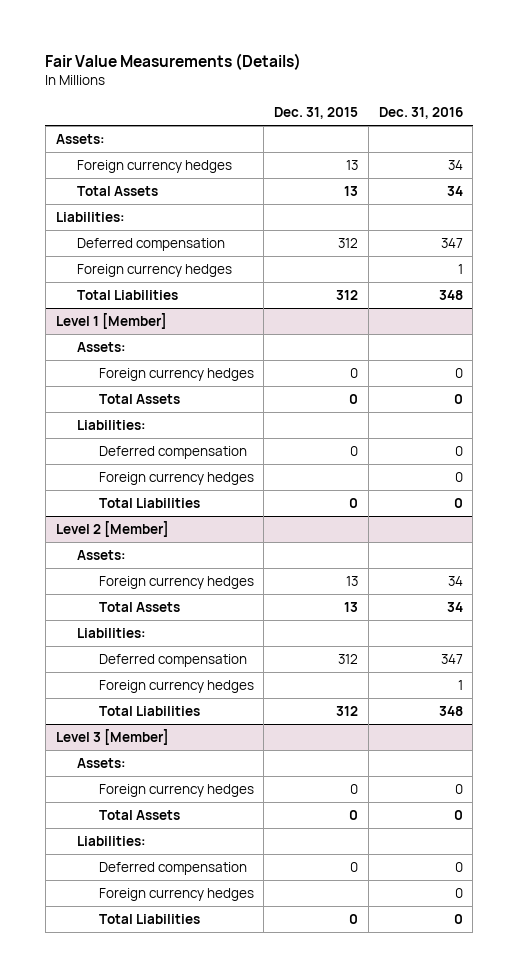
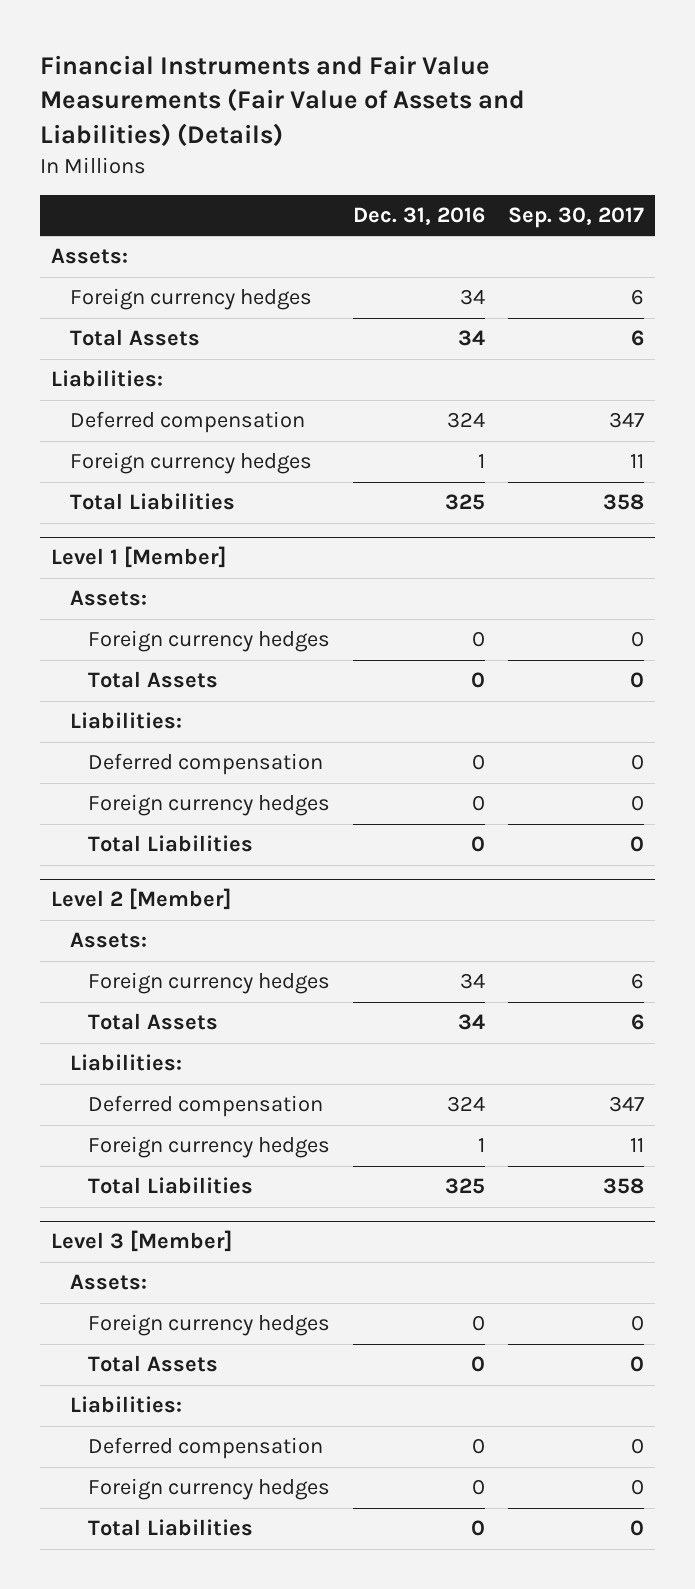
[45,52,302,70] Fair Value Measurements (Details) -> [39,55,525,147] Financial Instruments and Fair Value Measurements (Fair Value of Assets and Liabilities) (Details)
[274,106,359,119] Dec. 31, 2015 -> none
none -> [507,207,644,229] Sep. 30, 2017
[440,238,463,249] 347 -> [446,412,485,429] 324
[438,290,463,301] 348 -> [444,494,485,511] 325
[440,654,463,665] 347 -> [446,1096,485,1113] 324
[438,706,463,717] 348 -> [444,1178,485,1195] 325

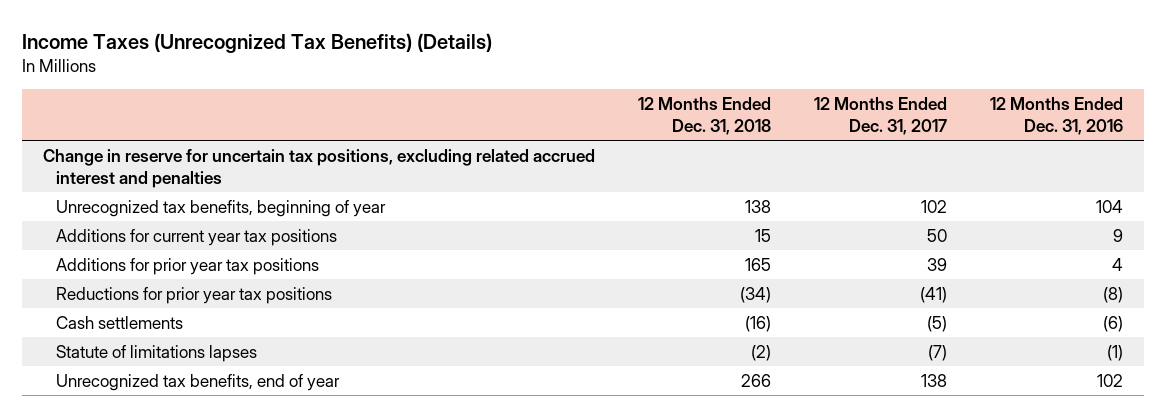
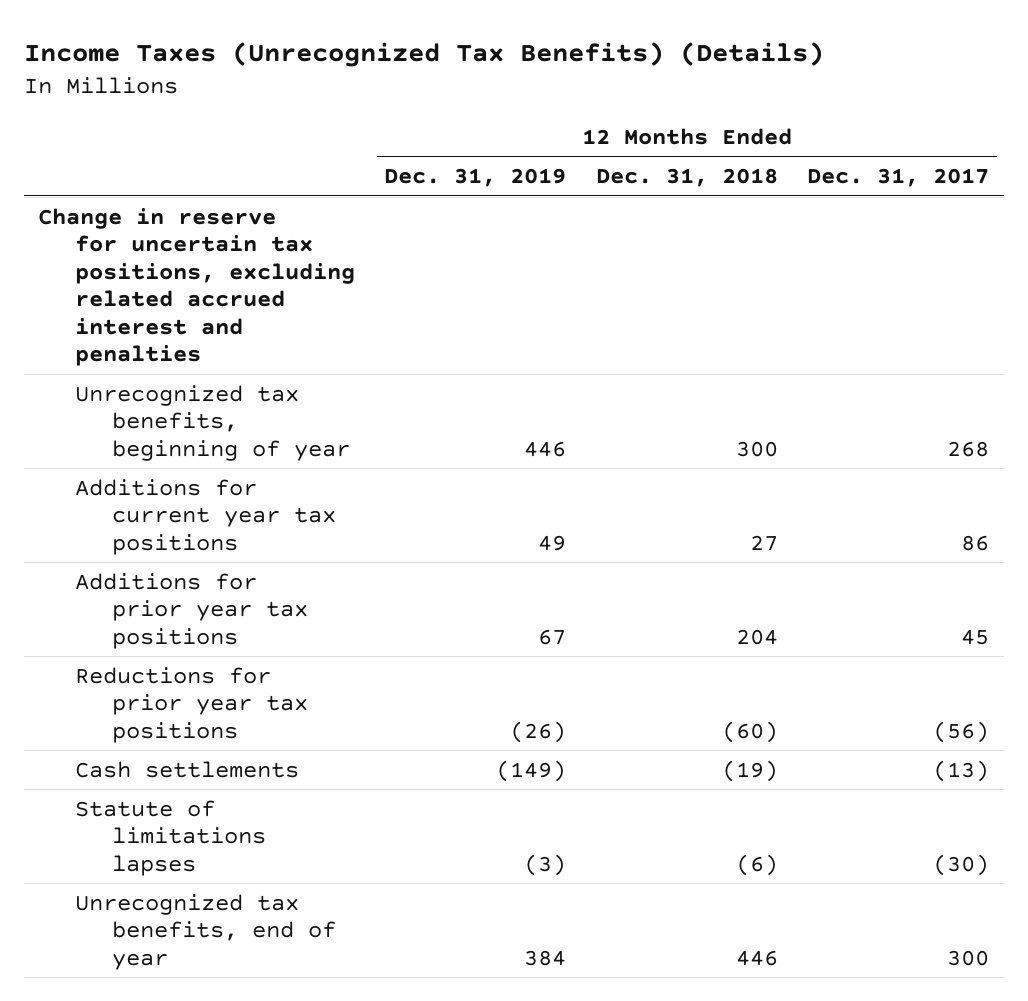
[989,96,1123,136] 12 Months Ended Dec. 31, 2016 -> none
none -> [384,167,567,187] Dec. 31, 2019
[745,199,772,213] 138 -> [735,440,778,457] 300
[921,199,948,213] 102 -> [947,440,990,457] 268
[755,228,772,242] 15 -> [749,534,778,551] 27
[927,228,948,242] 50 -> [961,534,990,551] 86
[745,257,772,271] 165 -> [735,628,778,645] 204
[927,257,948,271] 39 -> [961,628,990,645] 45
[740,286,772,303] (34) -> [721,720,778,743] (60)
[920,286,948,303] (41) -> [933,720,990,743] (56)
[745,315,772,332] (16) -> [721,759,778,782] (19)
[927,315,948,332] (5) -> [933,759,990,782] (13)
[751,344,772,361] (2) -> [735,853,778,876] (6)
[928,344,948,361] (7) -> [933,853,990,876] (30)
[741,373,772,387] 266 -> [735,949,778,966] 446
[921,373,948,387] 138 -> [947,949,990,966] 300

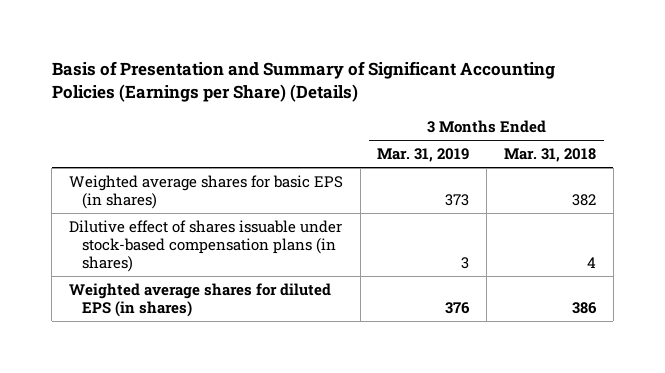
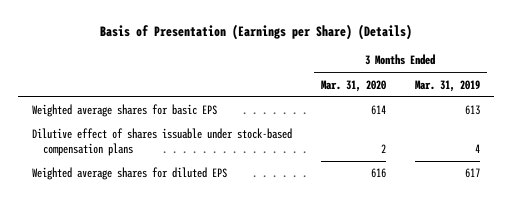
[51,61,555,103] Basis of Presentation and Summary of Significant Accounting Policies (Earnings per Share) (Details) -> [99,24,412,41] Basis of Presentation (Earnings per Share) (Details)
[503,148,596,163] Mar. 31, 2018 -> none
none -> [320,79,386,92] Mar. 31, 2020
[69,174,344,209] Weighted average shares for basic EPS (in shares) -> [32,104,218,118] Weighted average shares for basic EPS
[445,193,470,206] 373 -> [464,105,480,116] 613
[69,219,343,273] Dilutive effect of shares issuable under stock-based compensation plans (in shares) -> [32,128,293,156] Dilutive effect of shares issuable under stock-based compensation plans
[461,257,470,270] 3 -> [474,143,480,153] 4
[69,282,332,317] Weighted average shares for diluted EPS (in shares) -> [32,167,228,181] Weighted average shares for diluted EPS
[445,301,471,314] 376 -> [464,168,480,179] 617

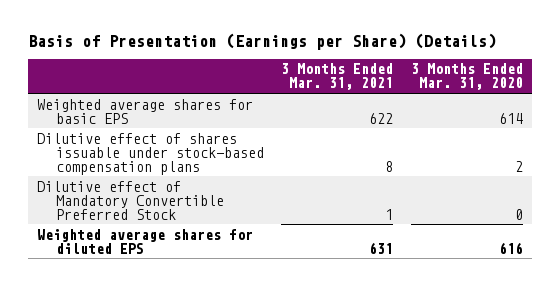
[414,79,480,92] Mar. 31, 2019 -> none
none -> [281,63,394,91] 3 Months Ended Mar. 31, 2021
none -> [37,180,224,220] Dilutive effect of Mandatory Convertible Preferred Stock

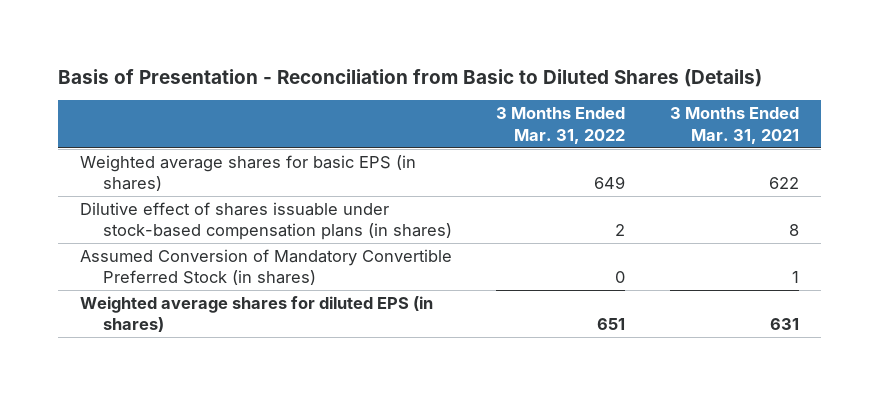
[28,32,497,50] Basis of Presentation (Earnings per Share) (Details) -> [57,68,762,87] Basis of Presentation - Reconciliation from Basic to Diluted Shares (Details)
[411,63,524,91] 3 Months Ended Mar. 31, 2020 -> none
none -> [496,107,626,144] 3 Months Ended Mar. 31, 2022
[37,98,254,124] Weighted average shares for basic EPS -> [79,155,416,192] Weighted average shares for basic EPS (in shares)
[37,132,264,175] Dilutive effect of shares issuable under stock-based compensation plans -> [79,202,453,241] Dilutive effect of shares issuable under stock-based compensation plans (in shares)
[37,180,224,220] Dilutive effect of Mandatory Convertible Preferred Stock -> [79,249,452,286] Assumed Conversion of Mandatory Convertible Preferred Stock (in shares)
[37,228,254,254] Weighted average shares for diluted EPS -> [79,296,433,333] Weighted average shares for diluted EPS (in shares)

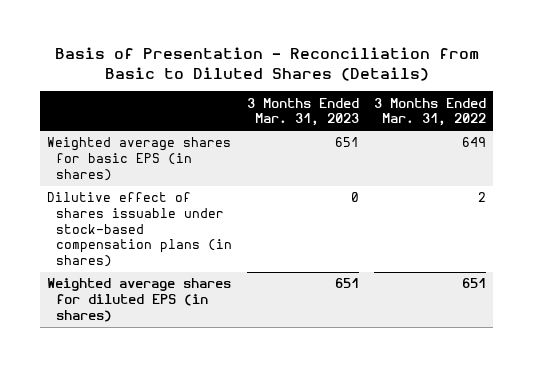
[669,107,799,144] 3 Months Ended Mar. 31, 2021 -> none
none -> [246,97,359,127] 3 Months Ended Mar. 31, 2023
[79,249,452,286] Assumed Conversion of Mandatory Convertible Preferred Stock (in shares) -> none

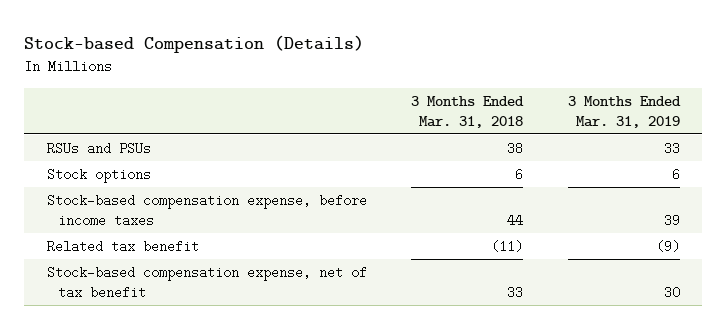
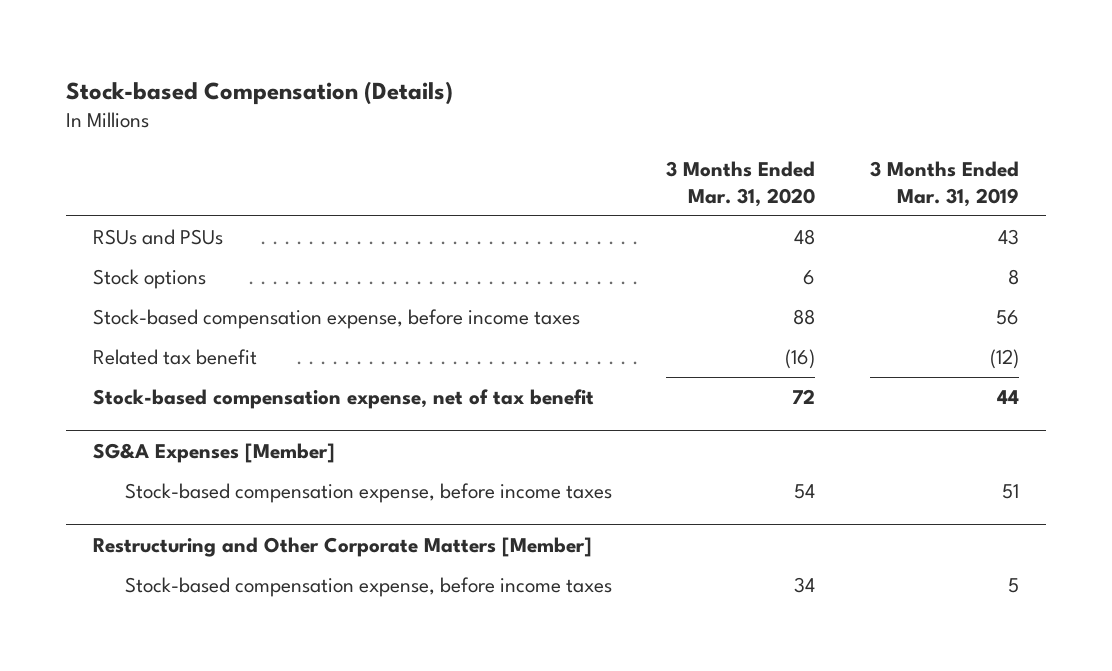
[411,95,525,128] 3 Months Ended Mar. 31, 2018 -> none
none -> [666,160,816,207] 3 Months Ended Mar. 31, 2020
[663,142,680,156] 33 -> [997,229,1019,246] 43
[671,168,680,182] 6 -> [1007,269,1019,286] 8
[663,213,680,227] 39 -> [995,310,1019,326] 56
[655,240,680,254] (9) -> [989,349,1019,370] (12)
[663,285,680,299] 30 -> [996,390,1019,405] 44
none -> [93,442,336,463] SG&A Expenses [Member]
none -> [125,483,613,504] Stock-based compensation expense, before income taxes
none -> [93,536,593,557] Restructuring and Other Corporate Matters [Member]
none -> [125,577,613,598] Stock-based compensation expense, before income taxes

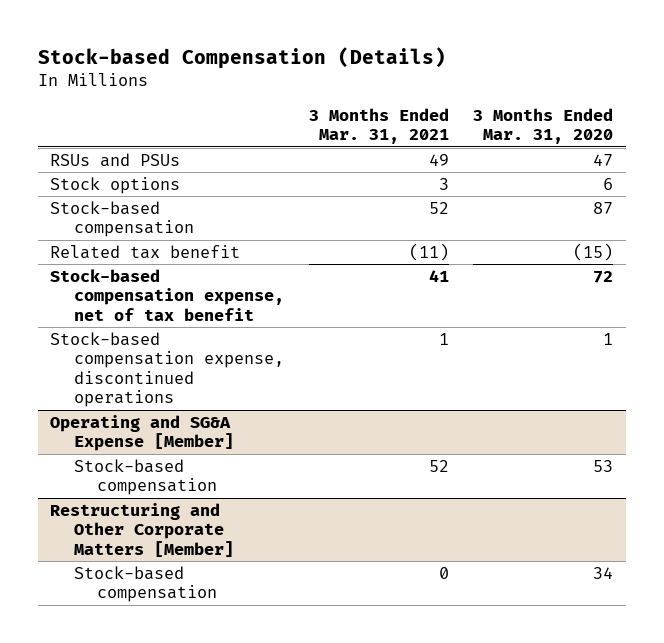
[869,160,1019,207] 3 Months Ended Mar. 31, 2019 -> none
none -> [308,107,449,145] 3 Months Ended Mar. 31, 2021
[794,229,816,246] 48 -> [593,154,614,167] 47
[93,309,581,330] Stock-based compensation expense, before income taxes -> [50,201,194,238] Stock-based compensation
[793,309,816,326] 88 -> [593,202,614,215] 87
[785,349,816,370] (16) -> [573,243,614,262] (15)
[93,442,336,463] SG&A Expenses [Member] -> none
none -> [50,332,284,408] Stock-based compensation expense, discontinued operations
none -> [50,415,234,452] Operating and SG&A Expense [Member]
[125,483,613,504] Stock-based compensation expense, before income taxes -> [73,459,218,496] Stock-based compensation
[794,484,816,500] 54 -> [593,460,614,473] 53
[125,577,613,598] Stock-based compensation expense, before income taxes -> [73,566,218,603] Stock-based compensation

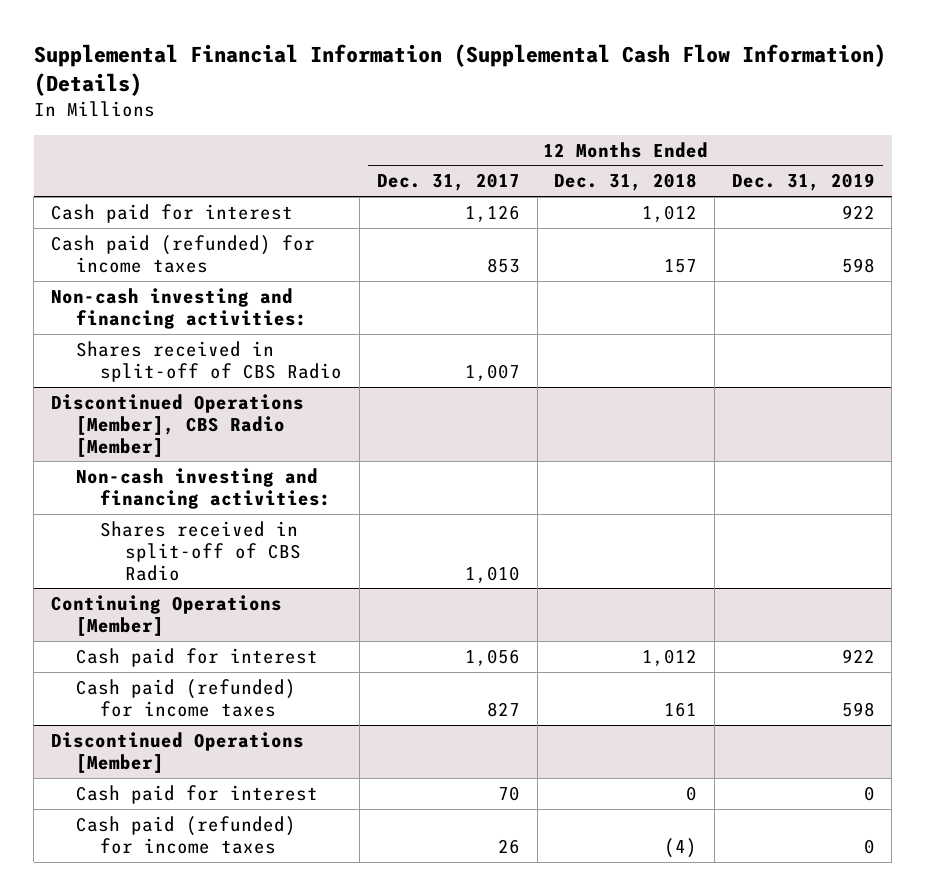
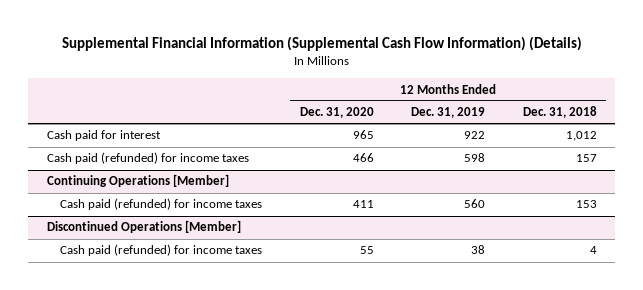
[376,173,520,192] Dec. 31, 2017 -> none
none -> [299,107,374,119] Dec. 31, 2020
[50,287,307,329] Non-cash investing and financing activities: -> none
[75,340,343,382] Shares received in split-off of CBS Radio -> none
[50,393,304,457] Discontinued Operations [Member], CBS Radio [Member] -> none
[75,467,332,509] Non-cash investing and financing activities: -> none
[100,520,302,581] Shares received in split-off of CBS Radio -> none
[75,647,318,667] Cash paid for interest -> none
[664,701,698,717] 161 -> [575,200,597,209] 153
[841,701,875,717] 598 -> [464,199,486,209] 560
[75,784,318,804] Cash paid for interest -> none
[664,837,698,858] (4) -> [589,246,597,255] 4
[863,838,875,854] 0 -> [471,245,486,255] 38

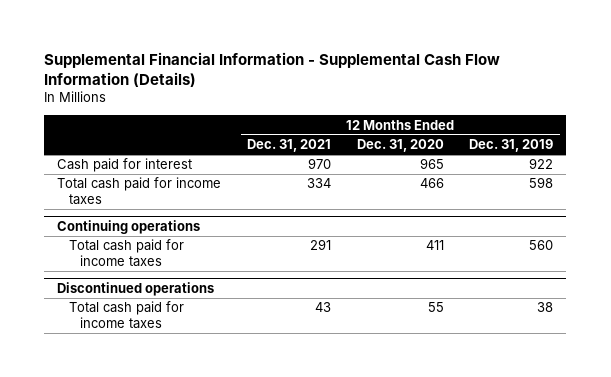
[61,35,582,51] Supplemental Financial Information (Supplemental Cash Flow Information) (Details) -> [44,51,501,87] Supplemental Financial Information - Supplemental Cash Flow Information (Details)
[522,106,597,119] Dec. 31, 2018 -> none
none -> [247,139,332,153] Dec. 31, 2021
[46,152,249,165] Cash paid (refunded) for income taxes -> [57,177,222,206] Total cash paid for income taxes
[46,174,229,188] Continuing Operations [Member] -> [57,220,201,235] Continuing operations
[60,198,263,211] Cash paid (refunded) for income taxes -> [68,239,184,268] Total cash paid for income taxes
[46,220,241,234] Discontinued Operations [Member] -> [57,282,215,297] Discontinued operations
[60,244,263,257] Cash paid (refunded) for income taxes -> [68,301,184,330] Total cash paid for income taxes

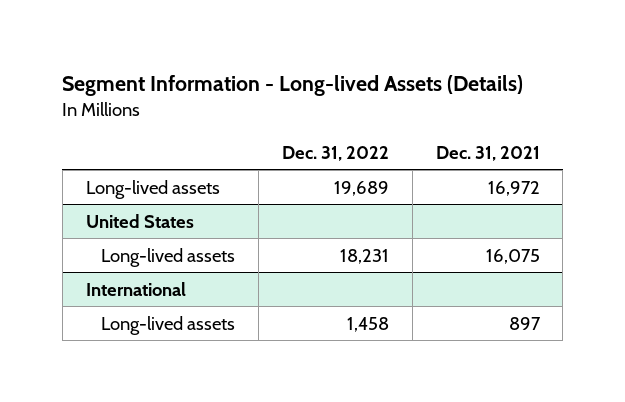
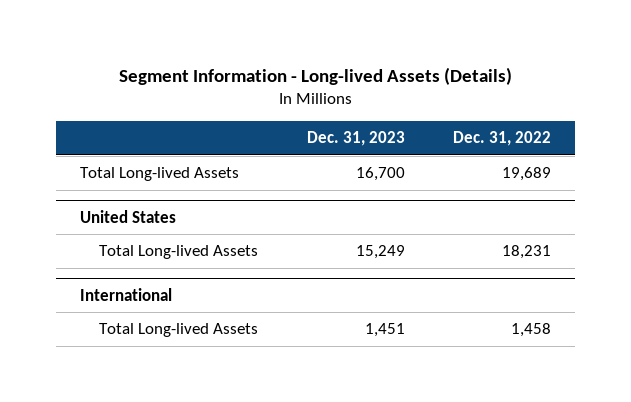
[435,145,540,161] Dec. 31, 2021 -> none
none -> [306,131,405,147] Dec. 31, 2023
[85,179,220,199] Long-lived assets -> [80,167,240,182] Total Long-lived Assets
[101,247,236,267] Long-lived assets -> [99,245,259,260] Total Long-lived Assets
[101,315,236,335] Long-lived assets -> [99,323,259,338] Total Long-lived Assets

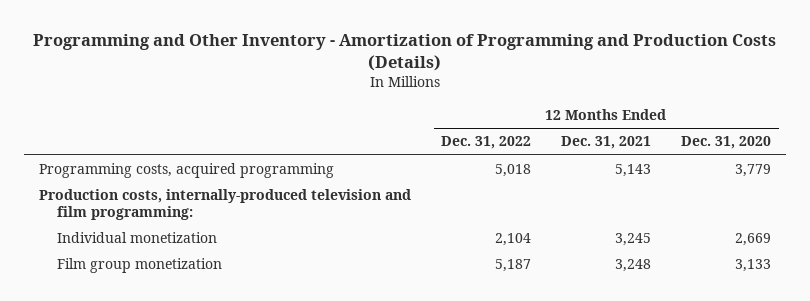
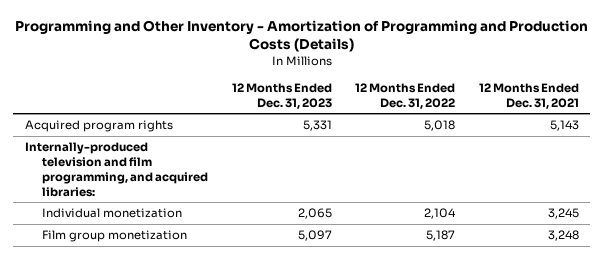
[681,136,772,150] Dec. 31, 2020 -> none
none -> [231,83,332,109] 12 Months Ended Dec. 31, 2023
[39,163,335,179] Programming costs, acquired programming -> [24,120,173,133] Acquired program rights
[39,189,412,221] Production costs, internally-produced television and film programming: -> [24,142,209,197] Internally-produced television and film programming, and acquired libraries:

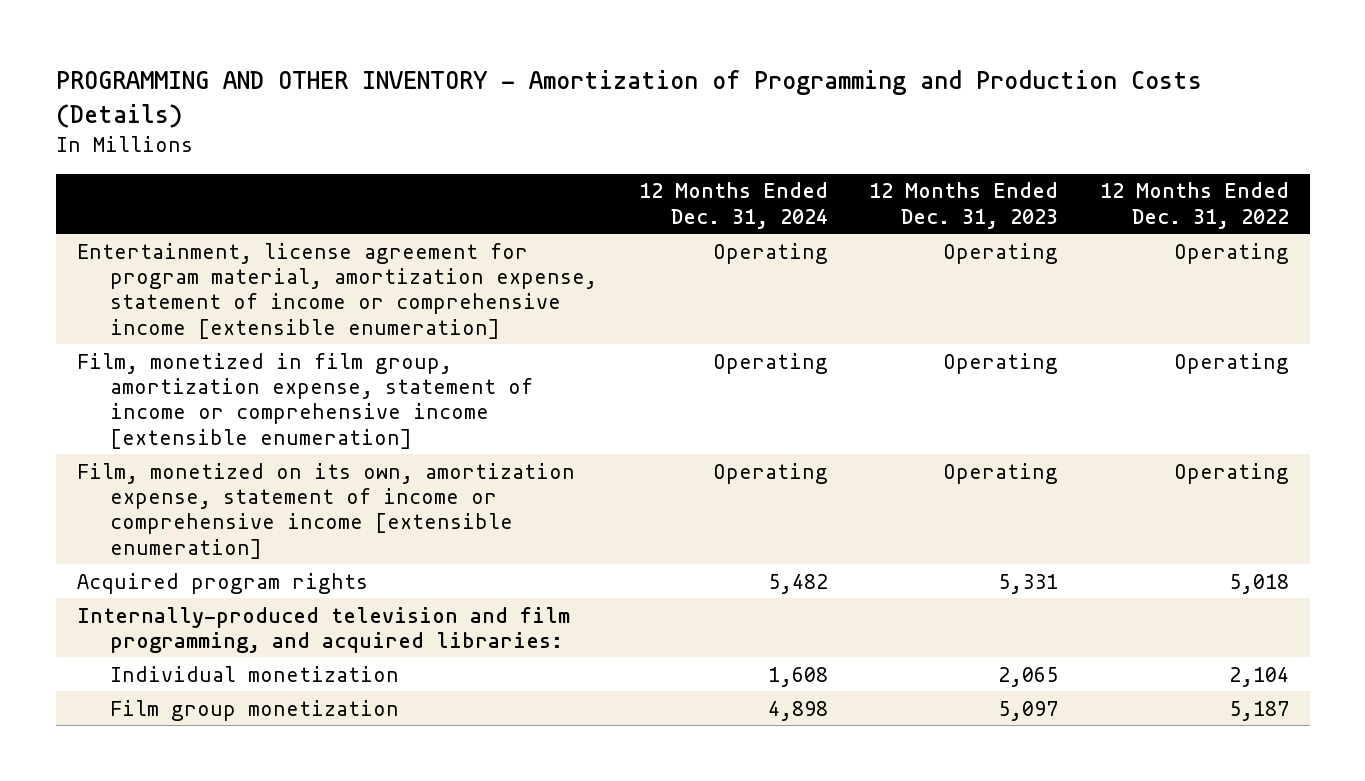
[14,20,588,53] Programming and Other Inventory - Amortization of Programming and Production Costs (Details) -> [55,70,1202,128] PROGRAMMING AND OTHER INVENTORY - Amortization of Programming and Production Costs (Details)
[478,83,579,109] 12 Months Ended Dec. 31, 2021 -> none
none -> [638,182,828,229] 12 Months Ended Dec. 31, 2024
none -> [76,242,597,339] Entertainment, license agreement for program material, amortization expense, statement of income or comprehensive income [extensible enumeration]
none -> [76,352,533,449] Film, monetized in film group, amortization expense, statement of income or comprehensive income [extensible enumeration]
none -> [76,462,575,559] Film, monetized on its own, amortization expense, statement of income or comprehensive income [extensible enumeration]

